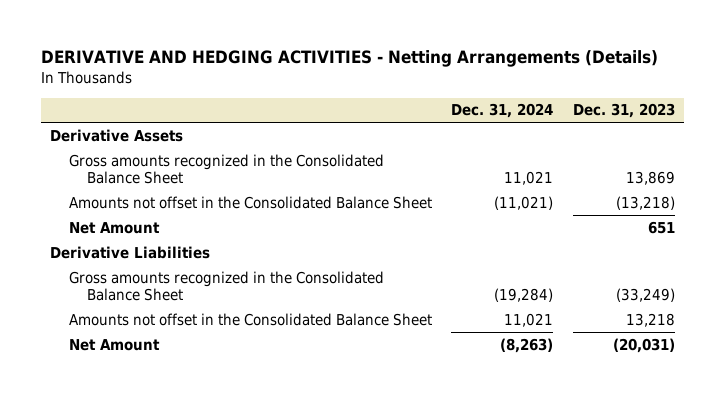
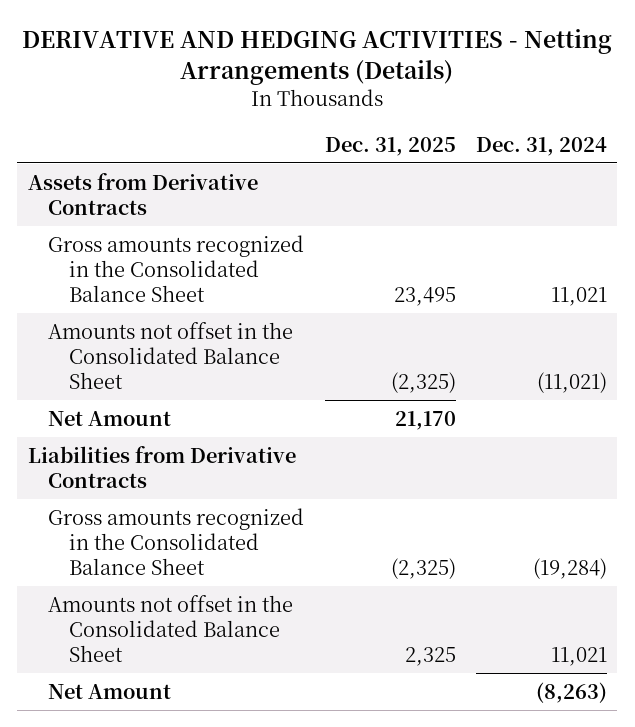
[572,103,675,119] Dec. 31, 2023 -> none
none -> [324,136,456,156] Dec. 31, 2025
[50,128,184,142] Derivative Assets -> [27,172,258,215] Assets from Derivative Contracts
[50,245,211,259] Derivative Liabilities -> [27,445,296,488] Liabilities from Derivative Contracts

